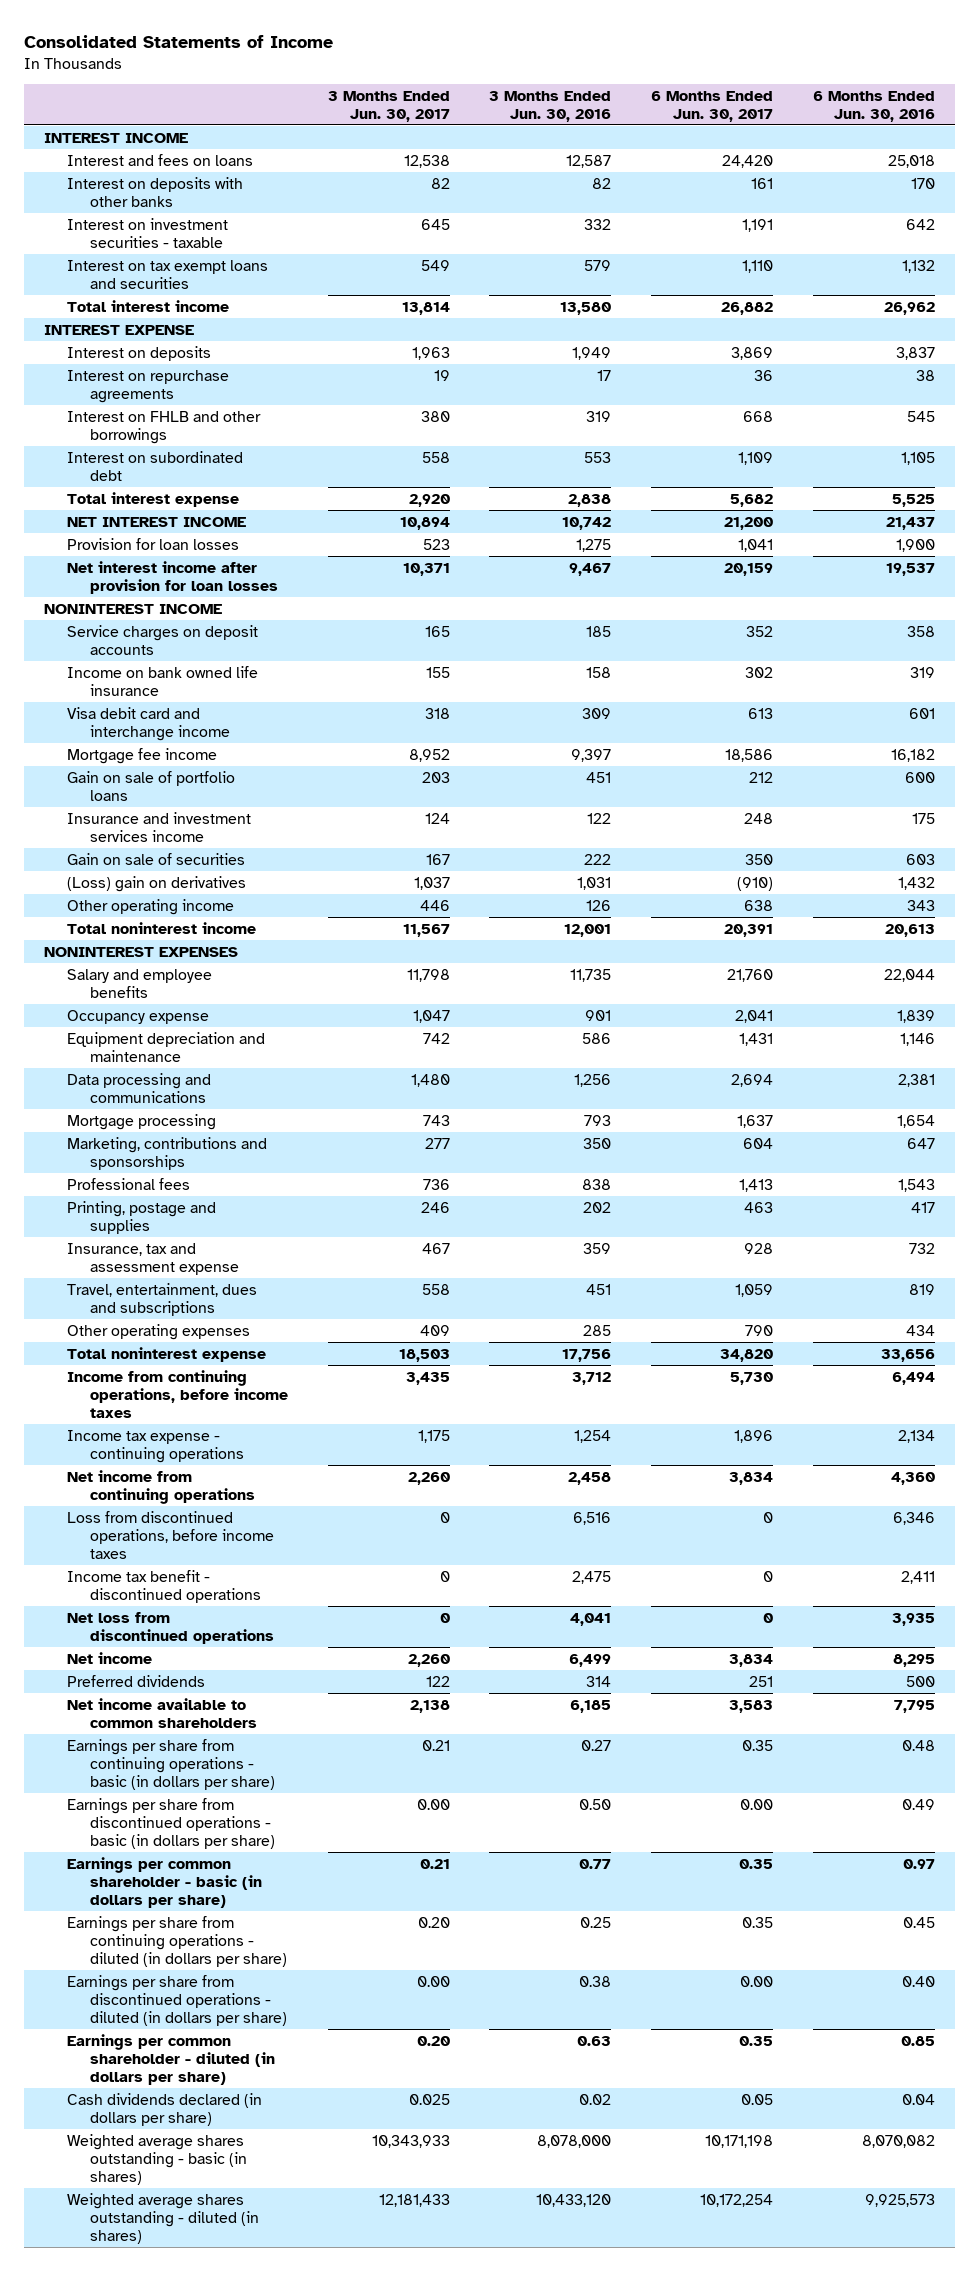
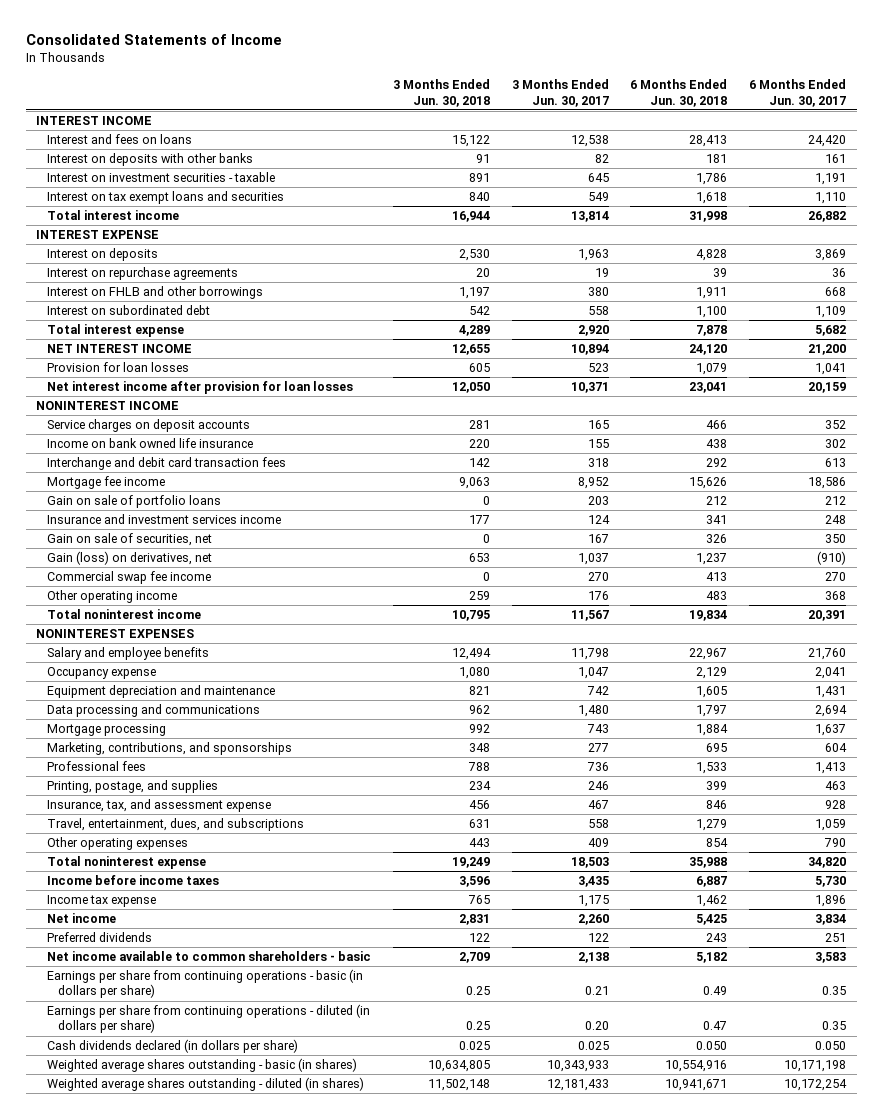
[489,90,612,122] 3 Months Ended Jun. 30, 2016 -> none
[812,90,935,122] 6 Months Ended Jun. 30, 2016 -> none
none -> [392,79,490,107] 3 Months Ended Jun. 30, 2018
none -> [630,79,728,107] 6 Months Ended Jun. 30, 2018
[66,706,230,741] Visa debit card and interchange income -> [47,457,287,471] Interchange and debit card transaction fees
[66,852,245,865] Gain on sale of securities -> [47,533,213,547] Gain on sale of securities, net
[66,875,246,892] (Loss) gain on derivatives -> [47,551,213,566] Gain (loss) on derivatives, net
none -> [47,571,212,585] Commercial swap fee income
[419,899,450,911] 446 -> [587,591,609,601] 176
[744,899,774,911] 638 -> [824,591,846,601] 368
[66,1136,267,1170] Marketing, contributions and sponsorships -> [47,742,293,756] Marketing, contributions, and sponsorships
[66,1200,216,1234] Printing, postage and supplies -> [47,780,219,794] Printing, postage, and supplies
[66,1242,239,1275] Insurance, tax and assessment expense -> [47,799,272,813] Insurance, tax, and assessment expense
[66,1282,257,1316] Travel, entertainment, dues and subscriptions -> [47,818,305,832] Travel, entertainment, dues, and subscriptions
[66,1469,255,1504] Net income from continuing operations -> none
[66,1510,274,1559] Loss from discontinued operations, before income taxes -> none
[66,1569,261,1603] Income tax benefit - discontinued operations -> none
[66,1611,274,1644] Net loss from discontinued operations -> none
[66,1369,288,1418] Income from continuing operations, before income taxes -> [47,875,220,886] Income before income taxes
[66,1429,244,1463] Income tax expense - continuing operations -> [47,895,157,908] Income tax expense
[66,1697,257,1728] Net income available to common shareholders -> [47,951,372,962] Net income available to common shareholders - basic
[66,1797,275,1849] Earnings per share from discontinued operations - basic (in dollars per share) -> none
[66,1856,262,1908] Earnings per common shareholder - basic (in dollars per share) -> none
[66,1974,287,2026] Earnings per share from discontinued operations - diluted (in dollars per share) -> none
[66,2033,275,2085] Earnings per common shareholder - diluted (in dollars per share) -> none
[741,2093,774,2105] 0.05 -> [814,1041,846,1051] 0.050

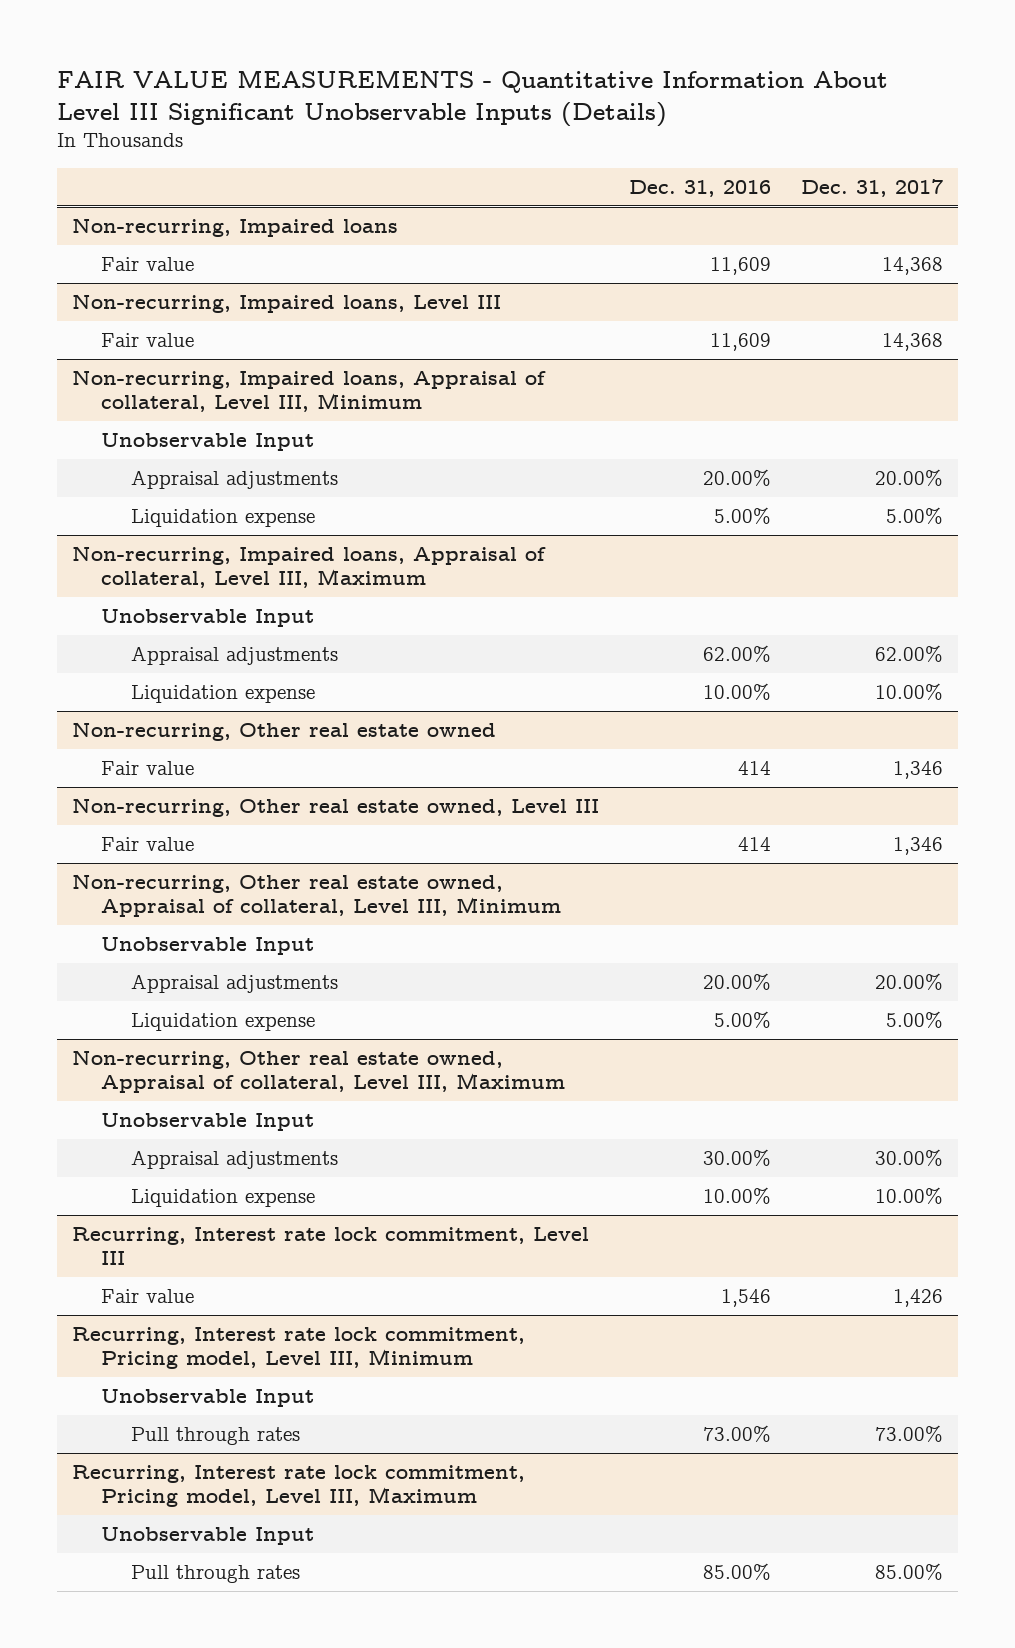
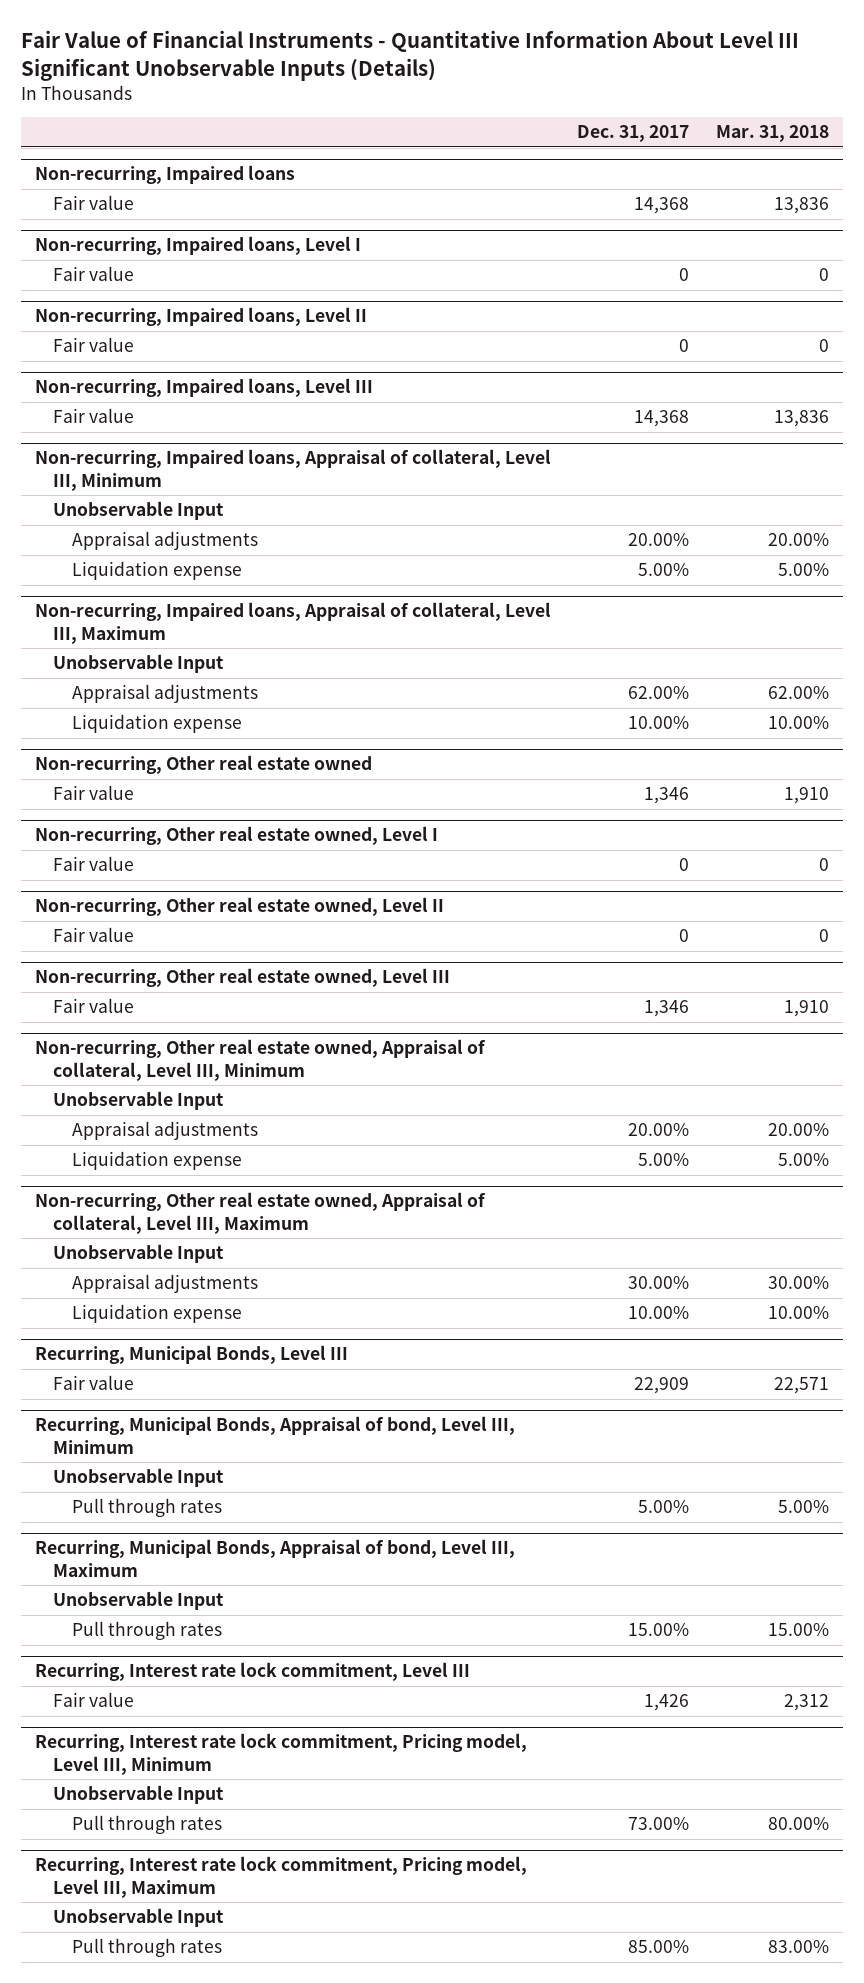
[56,70,888,128] FAIR VALUE MEASUREMENTS - Quantitative Information About Level III Significant Unobservable Inputs (Details) -> [21,30,800,81] Fair Value of Financial Instruments - Quantitative Information About Level III Significant Unobservable Inputs (Details)
[629,179,772,197] Dec. 31, 2016 -> none
none -> [716,125,830,143] Mar. 31, 2018
none -> [34,236,361,256] Non-recurring, Impaired loans, Level I
none -> [53,266,135,282] Fair value
none -> [34,307,367,327] Non-recurring, Impaired loans, Level II
none -> [53,337,135,353] Fair value
none -> [34,826,438,846] Non-recurring, Other real estate owned, Level I
none -> [53,856,135,872] Fair value
none -> [34,897,444,917] Non-recurring, Other real estate owned, Level II
none -> [53,927,135,943] Fair value
none -> [34,1345,348,1365] Recurring, Municipal Bonds, Level III
none -> [53,1375,135,1391] Fair value
none -> [34,1416,515,1454] Recurring, Municipal Bonds, Appraisal of bond, Level III, Minimum
none -> [53,1468,225,1488] Unobservable Input
none -> [71,1498,222,1518] Pull through rates
none -> [34,1539,515,1577] Recurring, Municipal Bonds, Appraisal of bond, Level III, Maximum
none -> [53,1591,225,1611] Unobservable Input
none -> [71,1621,222,1641] Pull through rates

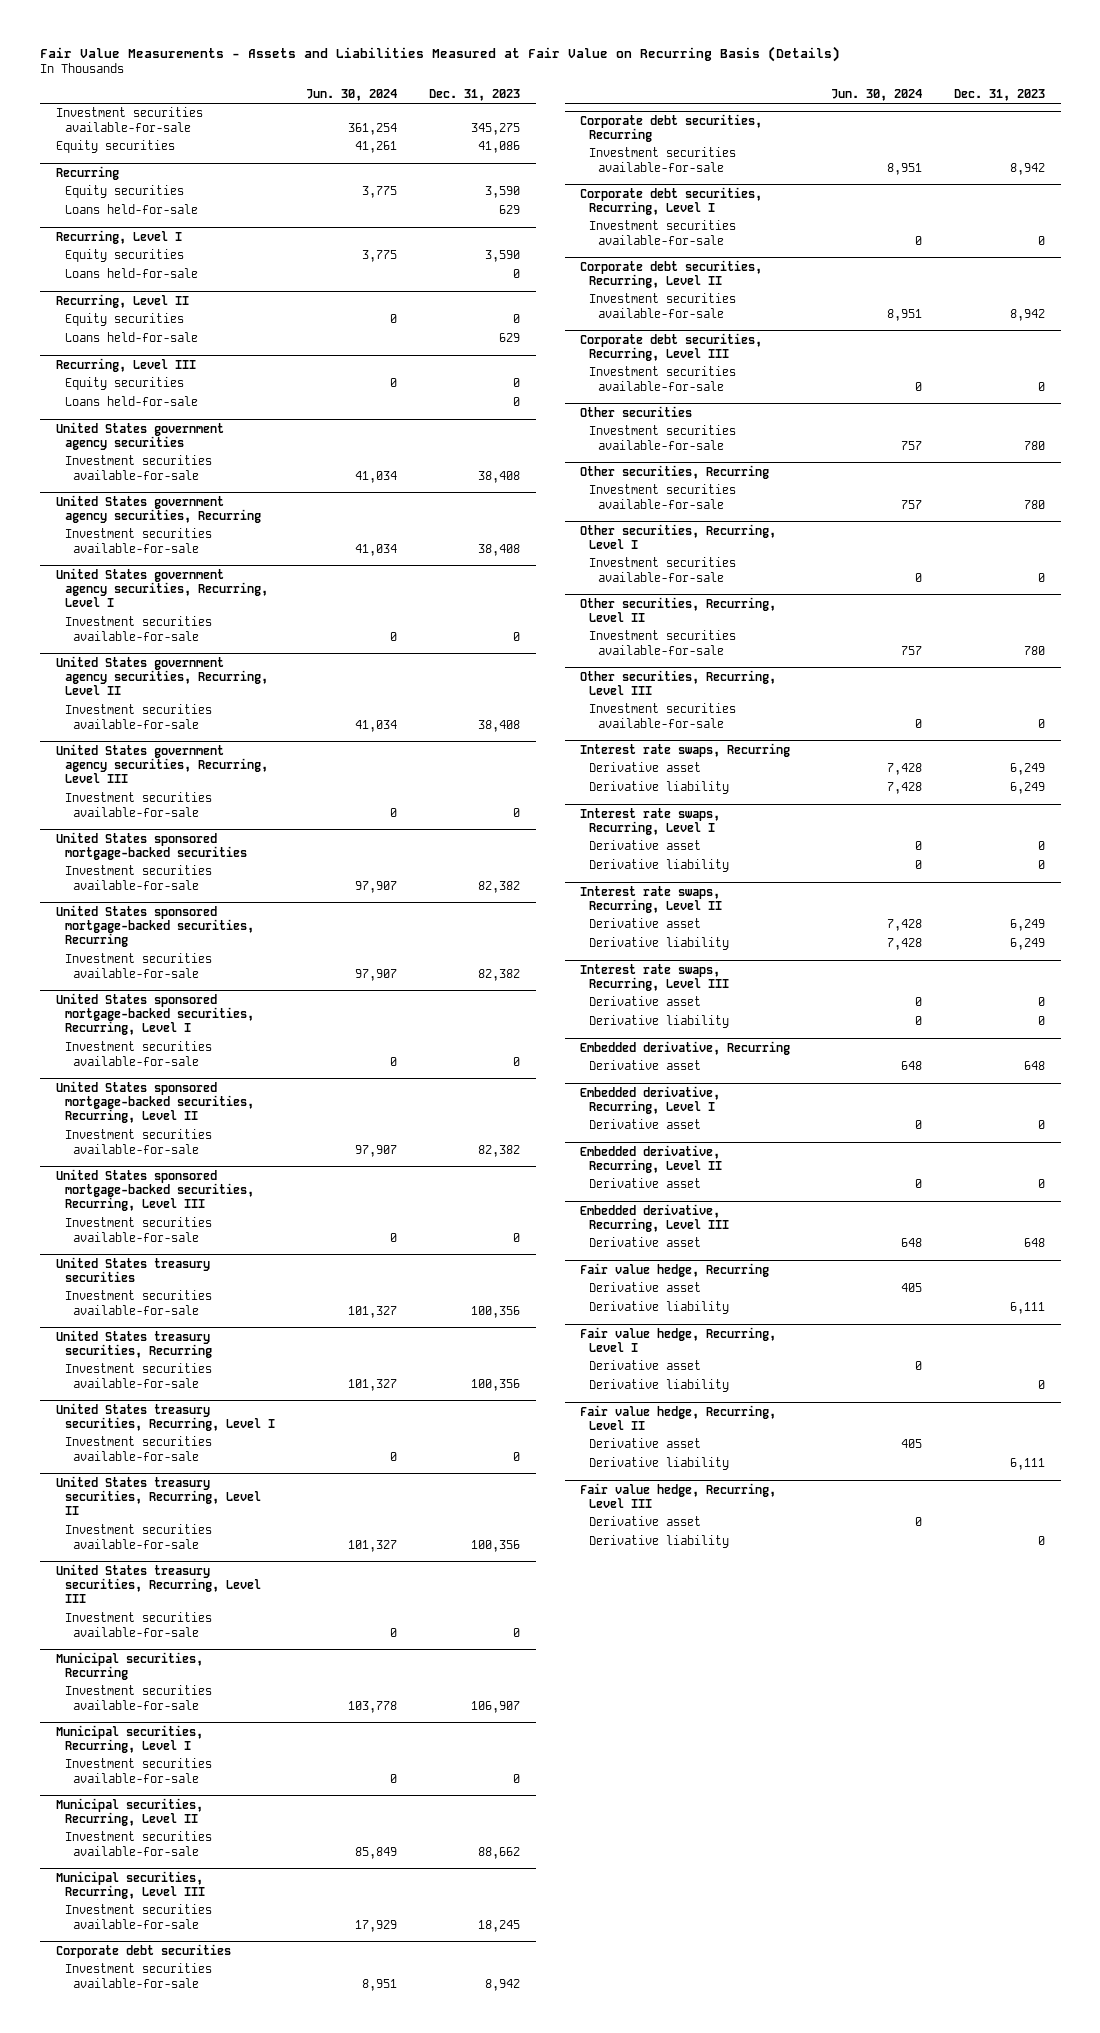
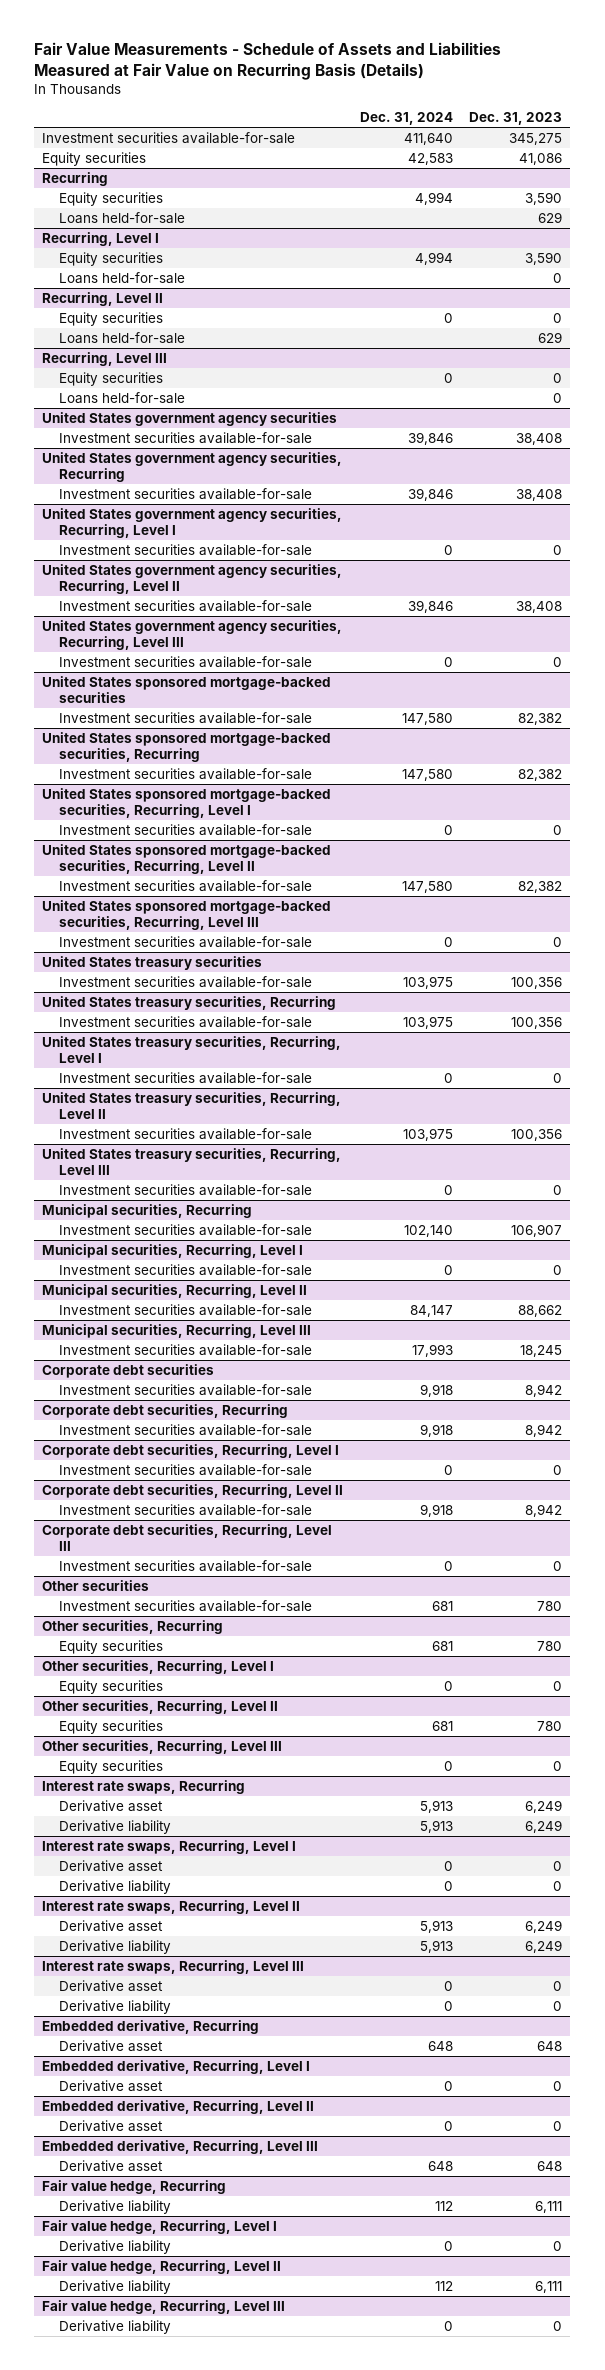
[39,45,840,62] Fair Value Measurements - Assets and Liabilities Measured at Fair Value on Recurring Basis (Details) -> [34,42,502,81] Fair Value Measurements - Schedule of Assets and Liabilities Measured at Fair Value on Recurring Basis (Details)
[306,89,398,102] Jun. 30, 2024 -> none
none -> [359,112,453,126] Dec. 31, 2024
[589,484,737,509] Investment securities available-for-sale -> none
none -> [59,1639,164,1654] Equity securities
[589,557,737,582] Investment securities available-for-sale -> none
none -> [59,1679,164,1694] Equity securities
[589,630,737,655] Investment securities available-for-sale -> none
none -> [59,1719,164,1734] Equity securities
[589,703,737,728] Investment securities available-for-sale -> none
none -> [59,1759,164,1774] Equity securities
[589,1282,702,1293] Derivative asset -> none
[589,1360,702,1371] Derivative asset -> none
[589,1438,702,1449] Derivative asset -> none
[589,1516,702,1527] Derivative asset -> none

